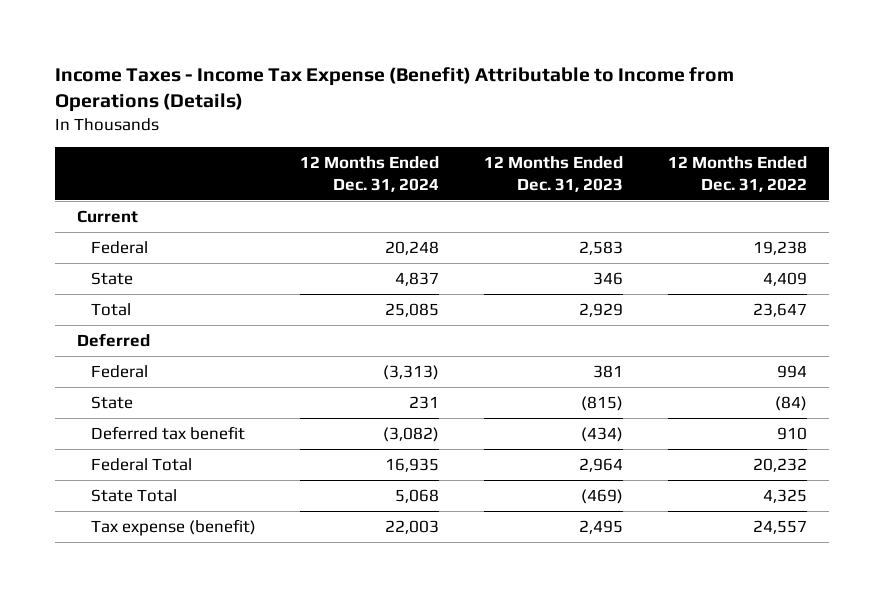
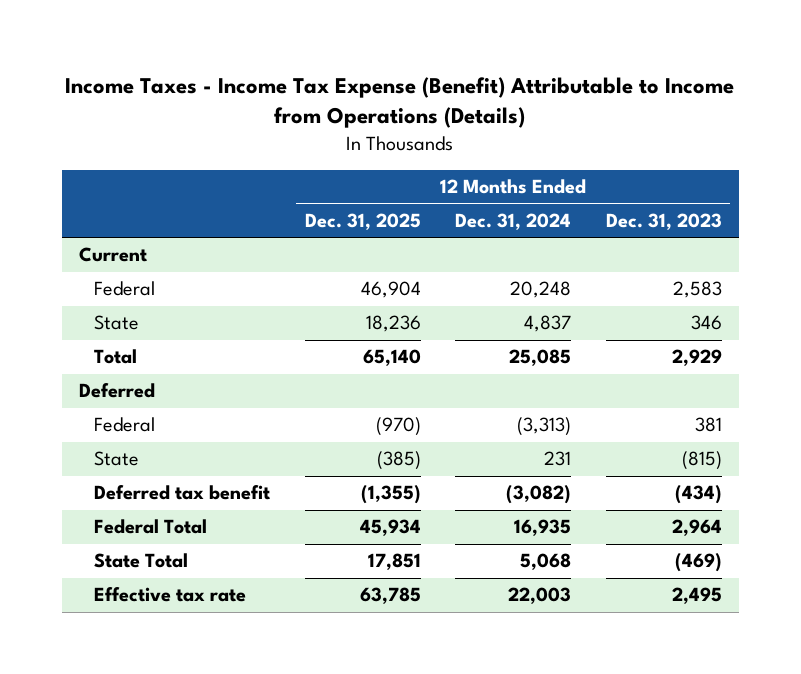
[667,156,807,192] 12 Months Ended Dec. 31, 2022 -> none
none -> [304,212,421,230] Dec. 31, 2025
[90,519,256,537] Tax expense (benefit) -> [94,587,247,603] Effective tax rate

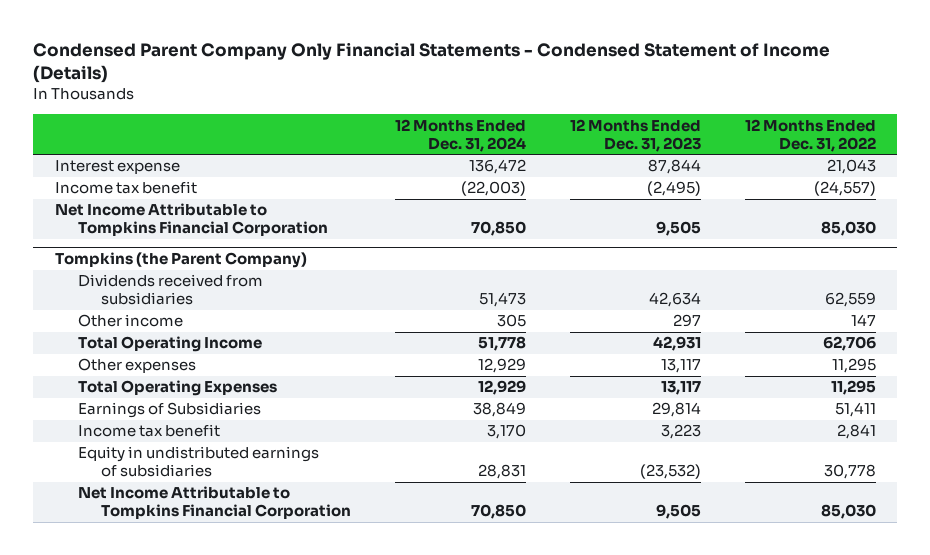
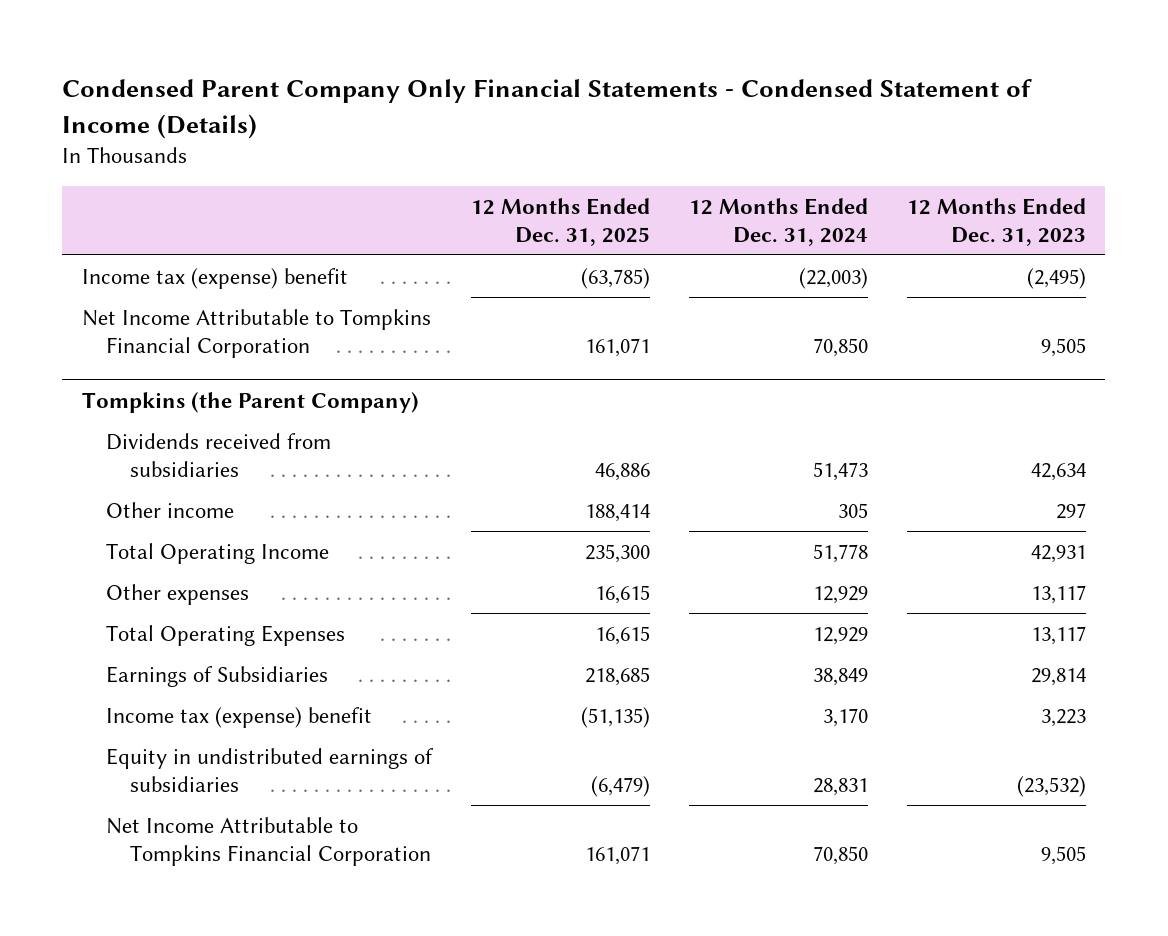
[744,118,876,152] 12 Months Ended Dec. 31, 2022 -> none
none -> [470,197,650,246] 12 Months Ended Dec. 31, 2025
[54,160,180,175] Interest expense -> none
[54,181,197,195] Income tax benefit -> [81,268,348,290] Income tax (expense) benefit
[77,424,220,438] Income tax benefit -> [105,707,372,729] Income tax (expense) benefit

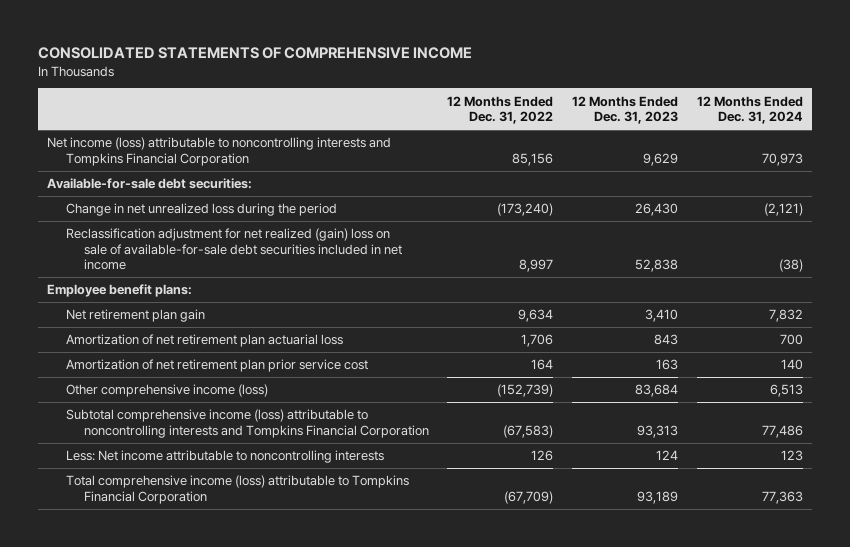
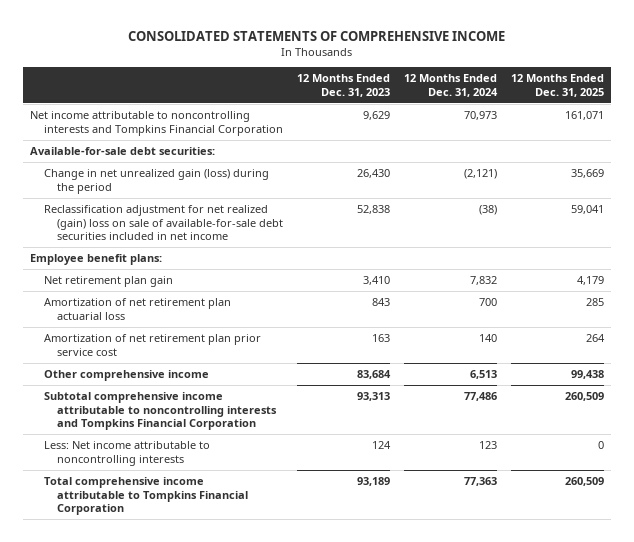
[447,95,554,124] 12 Months Ended Dec. 31, 2022 -> none
none -> [510,74,604,97] 12 Months Ended Dec. 31, 2025
[47,137,392,166] Net income (loss) attributable to noncontrolling interests and Tompkins Financial Corporation -> [30,111,283,136] Net income attributable to noncontrolling interests and Tompkins Financial Corporation
[65,203,337,217] Change in net unrealized loss during the period -> [43,169,269,194] Change in net unrealized gain (loss) during the period
[65,384,268,398] Other comprehensive income (loss) -> [43,370,209,382] Other comprehensive income
[65,409,429,438] Subtotal comprehensive income (loss) attributable to noncontrolling interests and Tompkins Financial Corporation -> [43,392,278,431] Subtotal comprehensive income attributable to noncontrolling interests and Tompkins Financial Corporation
[65,475,409,504] Total comprehensive income (loss) attributable to Tompkins Financial Corporation -> [43,477,249,516] Total comprehensive income attributable to Tompkins Financial Corporation

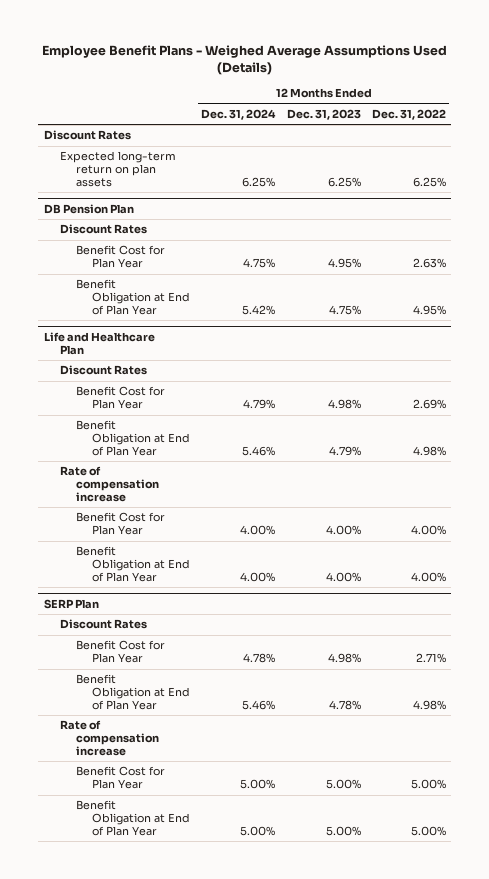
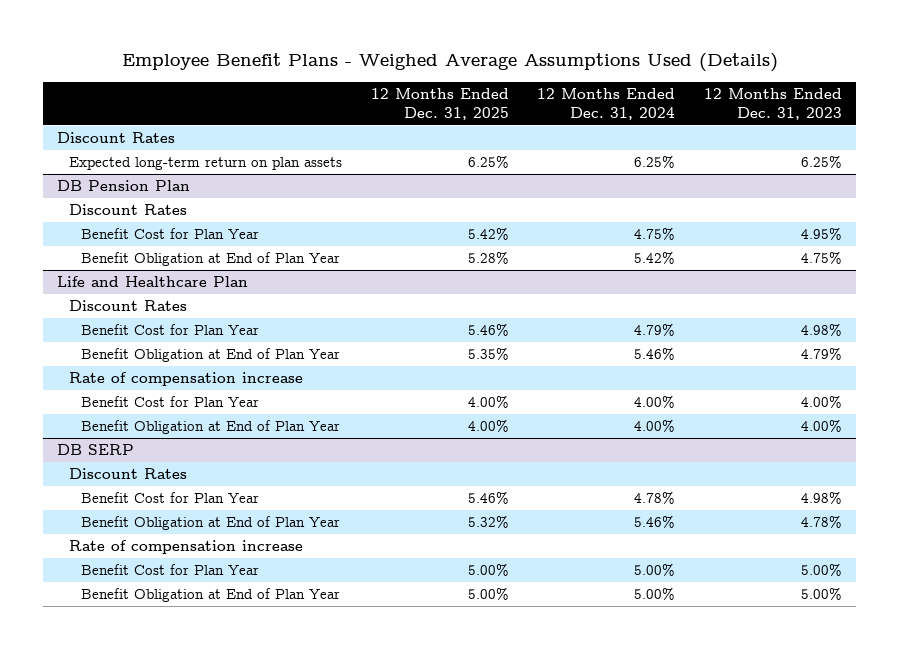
[371,109,446,121] Dec. 31, 2022 -> none
none -> [370,87,509,120] 12 Months Ended Dec. 31, 2025
[43,598,99,609] SERP Plan -> [57,444,135,456] DB SERP

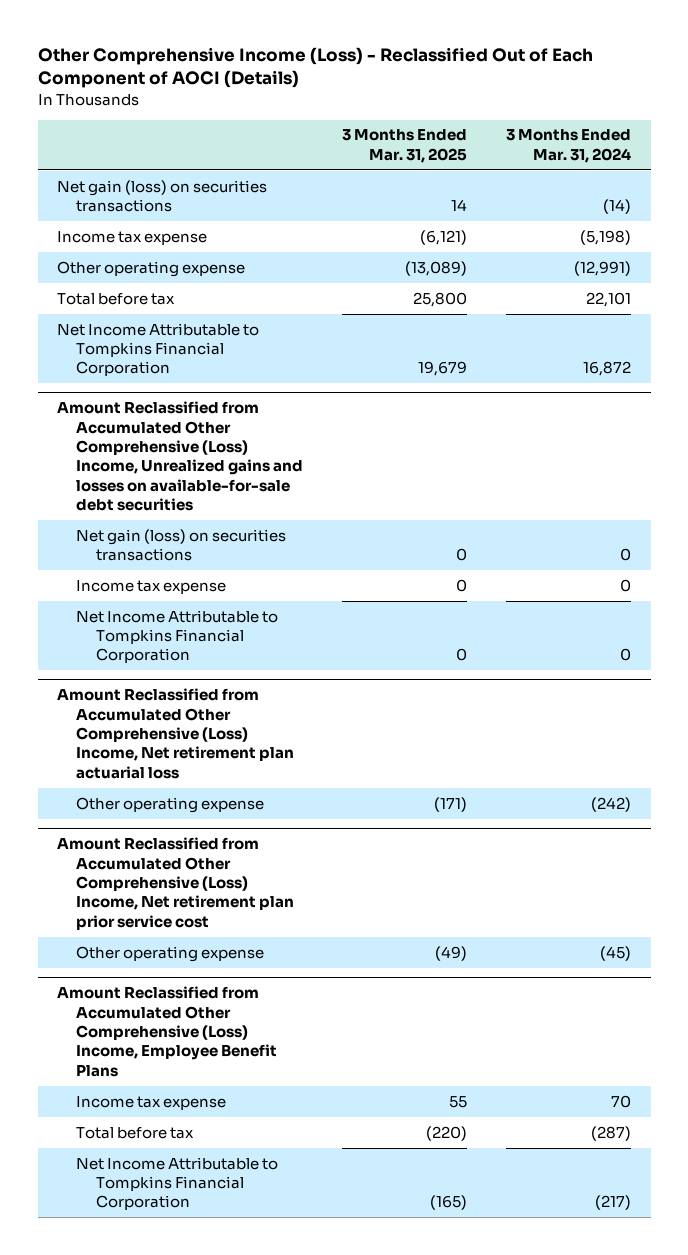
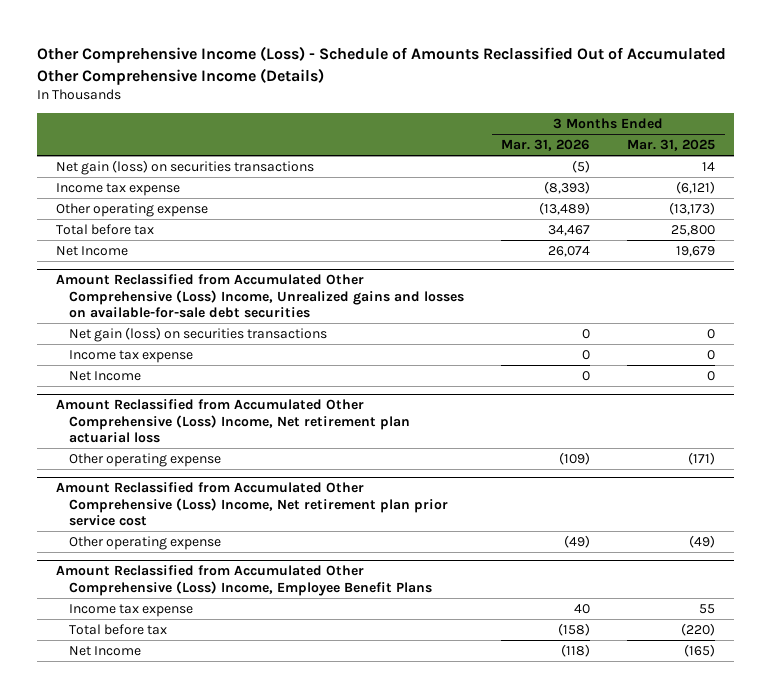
[37,47,593,89] Other Comprehensive Income (Loss) - Reclassified Out of Each Component of AOCI (Details) -> [37,45,727,85] Other Comprehensive Income (Loss) - Schedule of Amounts Reclassified Out of Accumulated Other Comprehensive Income (Details)
[506,129,632,163] 3 Months Ended Mar. 31, 2024 -> none
none -> [501,139,591,152] Mar. 31, 2026
[405,260,468,276] (13,089) -> [669,201,716,215] (13,173)
[57,322,260,377] Net Income Attributable to Tompkins Financial Corporation -> [55,245,128,256] Net Income
[76,609,279,664] Net Income Attributable to Tompkins Financial Corporation -> [69,370,142,381] Net Income
[76,1156,279,1211] Net Income Attributable to Tompkins Financial Corporation -> [69,645,142,656] Net Income

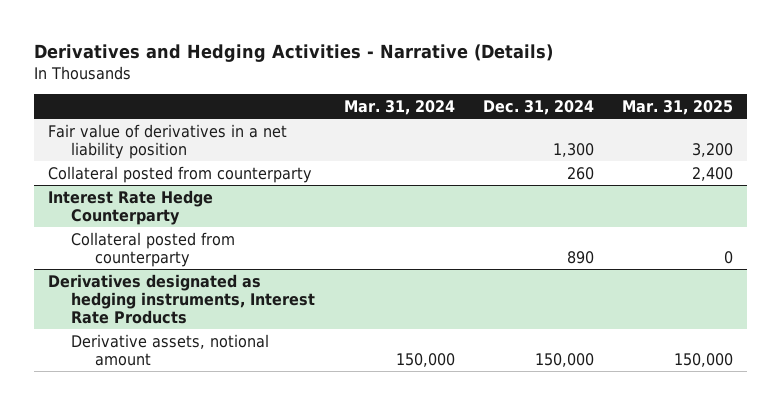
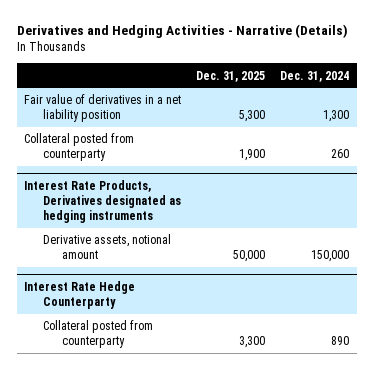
[343,99,455,115] Mar. 31, 2024 -> none
[622,99,734,115] Mar. 31, 2025 -> none
none -> [196,70,266,82] Dec. 31, 2025
none -> [24,179,181,223] Interest Rate Products, Derivatives designated as hedging instruments
none -> [42,234,171,260] Derivative assets, notional amount
[48,273,316,324] Derivatives designated as hedging instruments, Interest Rate Products -> none
[71,333,270,366] Derivative assets, notional amount -> none

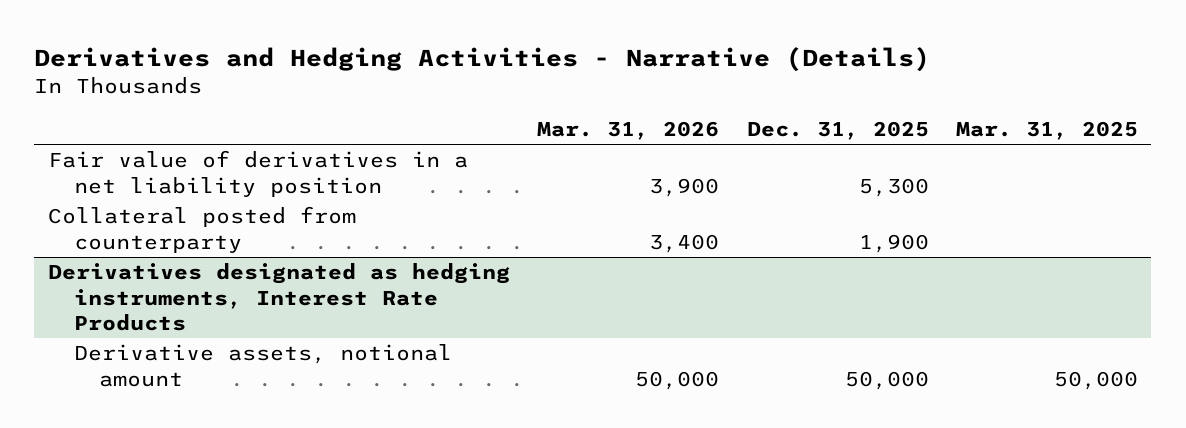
[280,70,350,82] Dec. 31, 2024 -> none
none -> [537,120,720,140] Mar. 31, 2026
none -> [955,120,1138,140] Mar. 31, 2025
[24,179,181,223] Interest Rate Products, Derivatives designated as hedging instruments -> [48,263,511,331] Derivatives designated as hedging instruments, Interest Rate Products
[24,280,136,309] Interest Rate Hedge Counterparty -> none
[42,320,153,349] Collateral posted from counterparty -> none

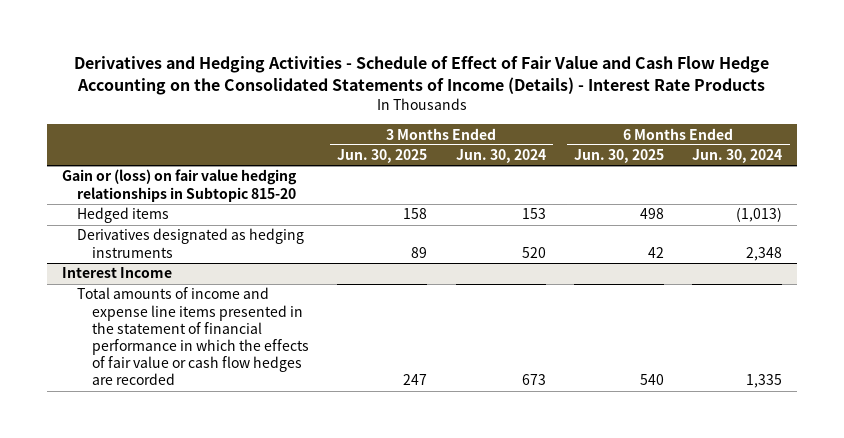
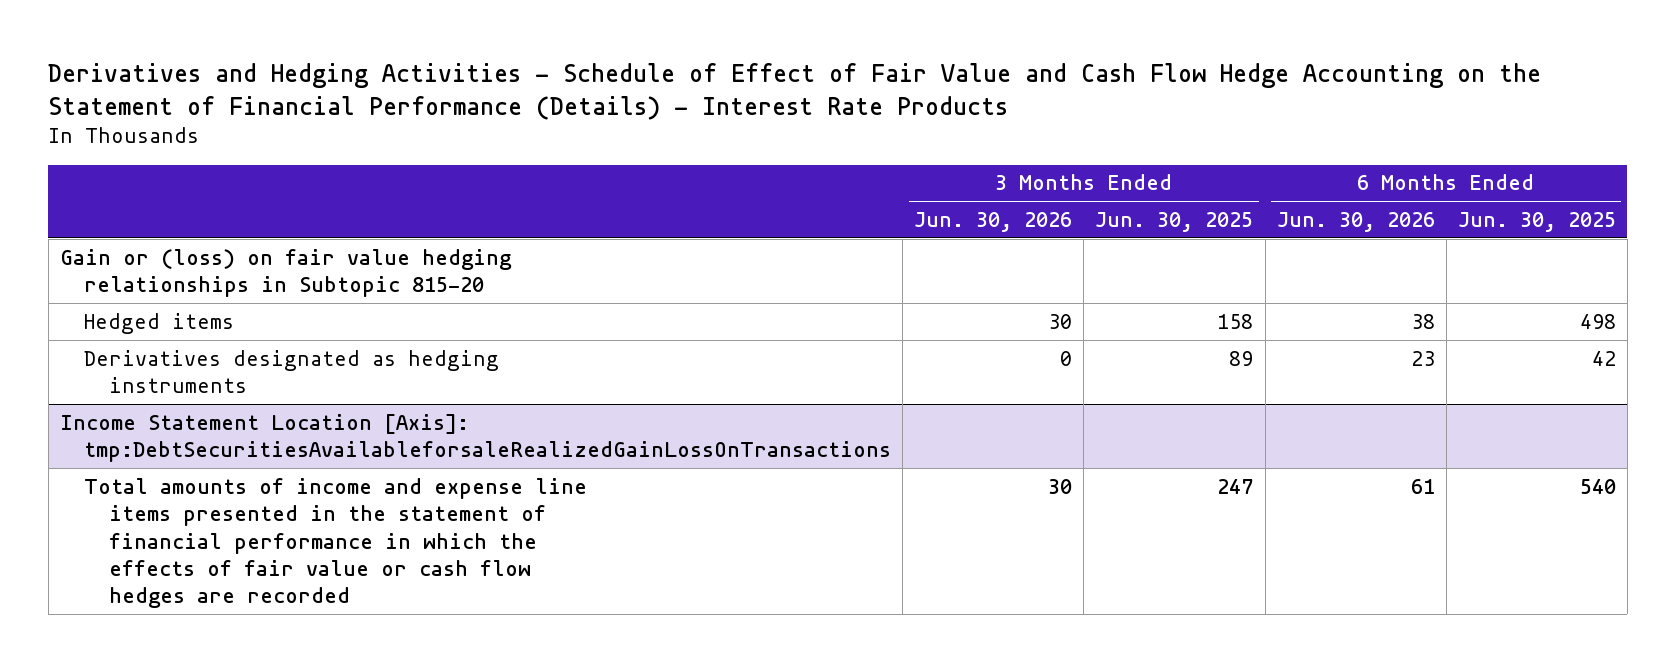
[74,56,770,96] Derivatives and Hedging Activities - Schedule of Effect of Fair Value and Cash Flow Hedge Accounting on the Consolidated Statements of Income (Details) - Interest Rate Products -> [48,62,1542,120] Derivatives and Hedging Activities - Schedule of Effect of Fair Value and Cash Flow Hedge Accounting on the Statement of Financial Performance (Details) - Interest Rate Products
[455,149,546,164] Jun. 30, 2024 -> none
[692,149,783,164] Jun. 30, 2024 -> none
none -> [914,212,1073,233] Jun. 30, 2026
none -> [1276,212,1435,233] Jun. 30, 2026
[61,267,172,279] Interest Income -> [59,413,892,463] Income Statement Location [Axis]: tmp:DebtSecuritiesAvailableforsaleRealizedGainLossOnTransactions

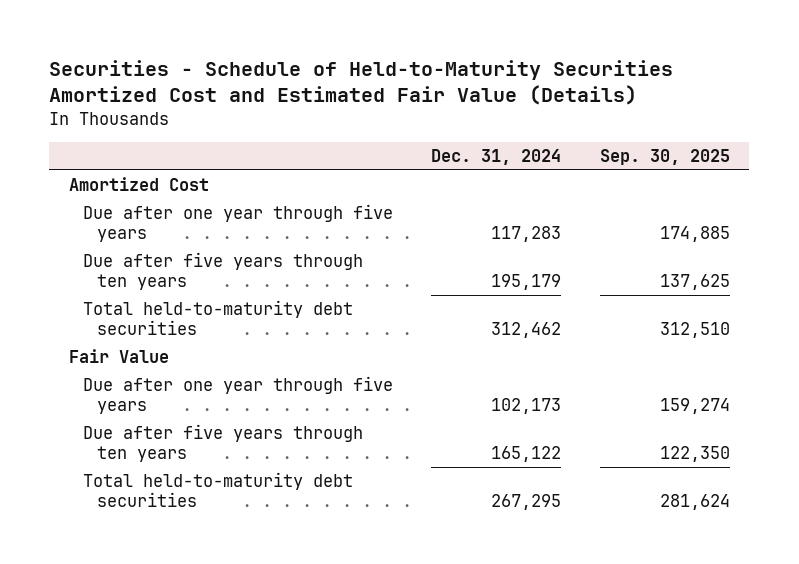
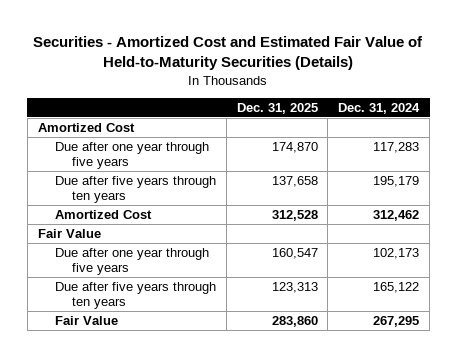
[49,59,674,105] Securities - Schedule of Held-to-Maturity Securities Amortized Cost and Estimated Fair Value (Details) -> [33,36,424,71] Securities - Amortized Cost and Estimated Fair Value of Held-to-Maturity Securities (Details)
[599,148,730,165] Sep. 30, 2025 -> none
none -> [236,102,318,114] Dec. 31, 2025
[82,300,353,336] Total held-to-maturity debt securities -> [54,209,152,219] Amortized Cost
[82,472,353,508] Total held-to-maturity debt securities -> [54,315,118,325] Fair Value

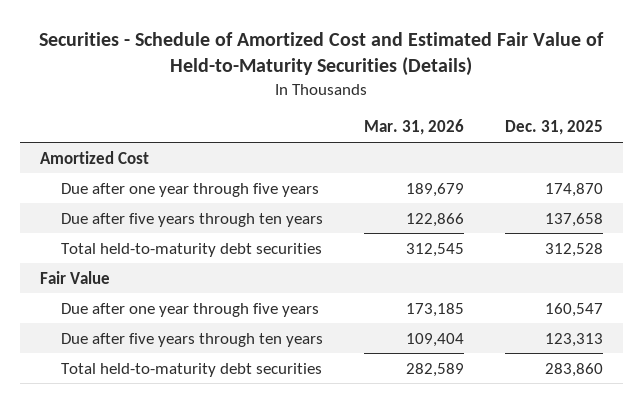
[33,36,424,71] Securities - Amortized Cost and Estimated Fair Value of Held-to-Maturity Securities (Details) -> [39,31,605,77] Securities - Schedule of Amortized Cost and Estimated Fair Value of Held-to-Maturity Securities (Details)
[338,102,421,114] Dec. 31, 2024 -> none
none -> [363,119,464,136] Mar. 31, 2026
[54,209,152,219] Amortized Cost -> [60,242,322,257] Total held-to-maturity debt securities
[54,315,118,325] Fair Value -> [60,362,322,377] Total held-to-maturity debt securities

